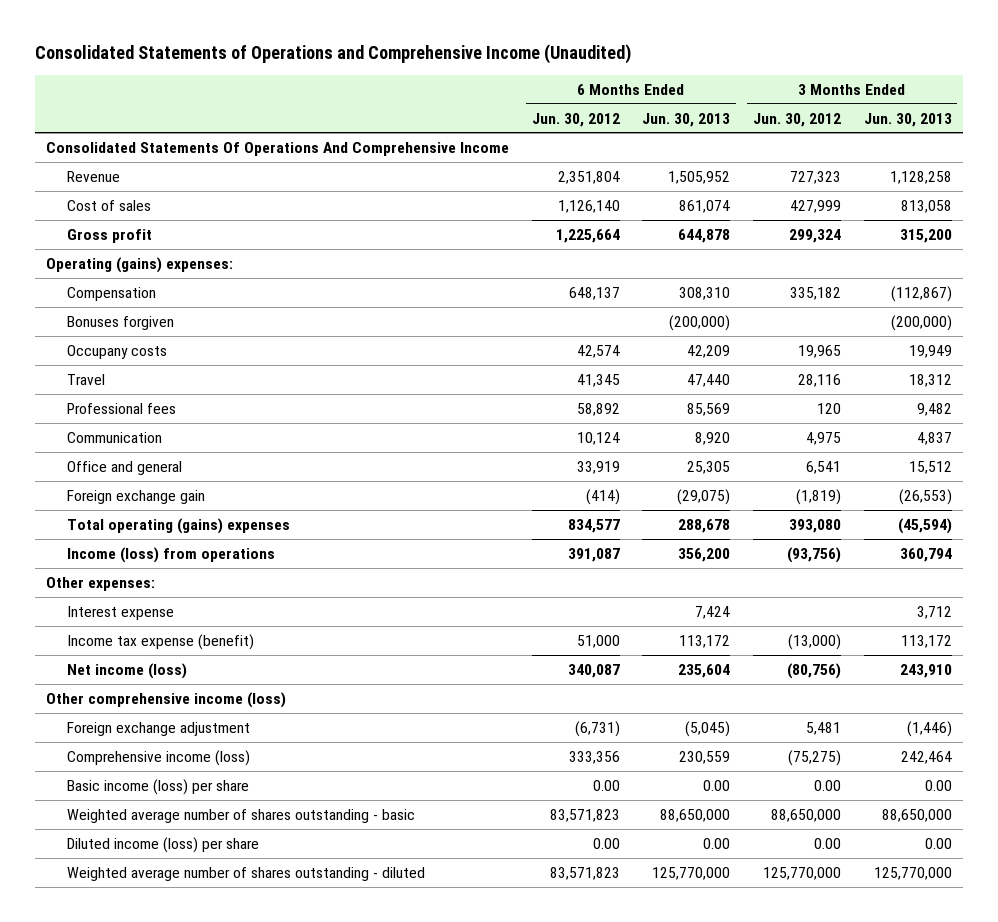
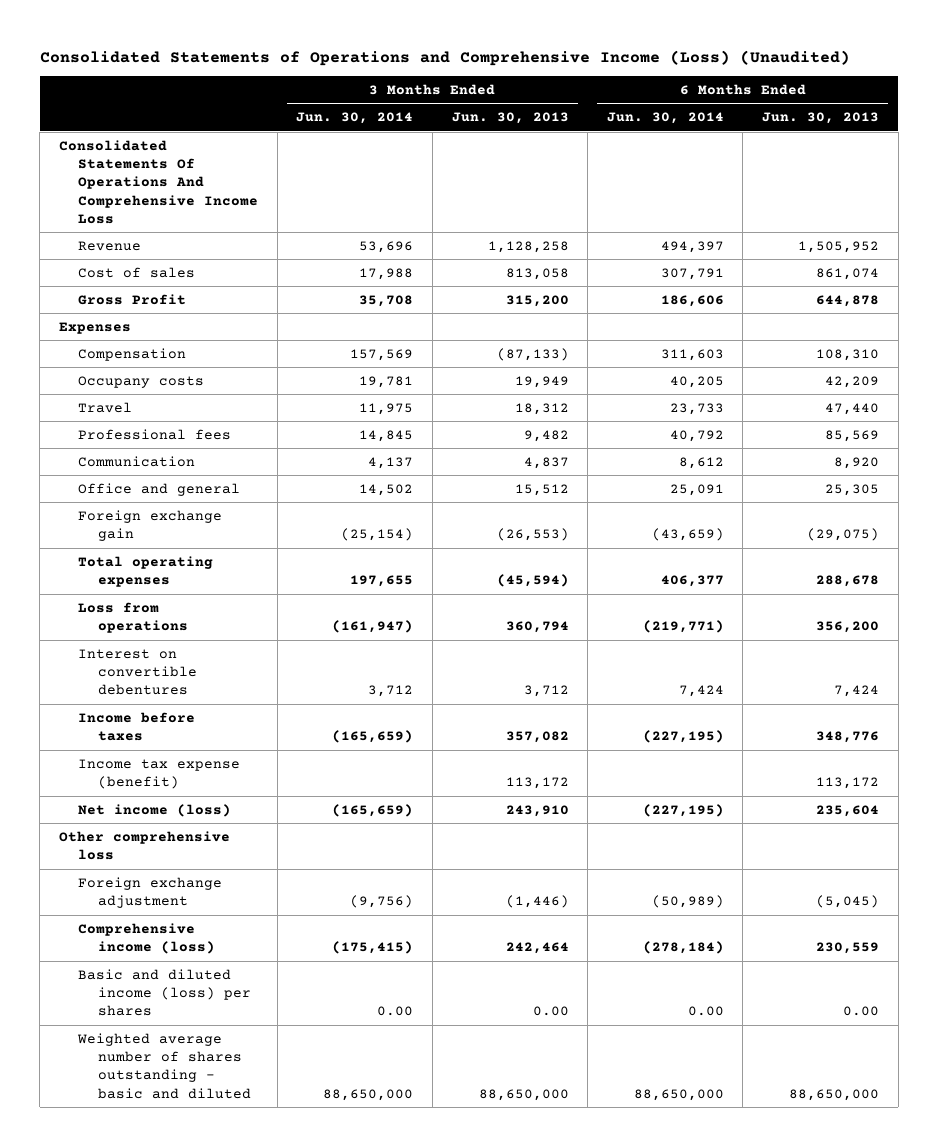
[35,44,632,65] Consolidated Statements of Operations and Comprehensive Income (Unaudited) -> [39,49,850,66] Consolidated Statements of Operations and Comprehensive Income (Loss) (Unaudited)
[531,112,620,127] Jun. 30, 2012 -> none
[752,112,841,127] Jun. 30, 2012 -> none
none -> [296,112,414,125] Jun. 30, 2014
none -> [606,112,724,125] Jun. 30, 2014
[46,141,510,156] Consolidated Statements Of Operations And Comprehensive Income -> [58,139,259,224] Consolidated Statements Of Operations And Comprehensive Income Loss
[66,315,174,330] Bonuses forgiven -> none
[66,228,152,243] Gross profit -> [78,293,187,305] Gross Profit
[46,256,234,273] Operating (gains) expenses: -> [58,321,131,334] Expenses
[679,286,731,300] 308,310 -> [815,348,879,361] 108,310
[890,285,952,302] (112,867) -> [496,347,569,361] (87,133)
[46,576,156,591] Other expenses: -> none
[66,517,290,534] Total operating (gains) expenses -> [78,555,214,588] Total operating expenses
[66,546,275,563] Income (loss) from operations -> [78,601,188,634] Loss from operations
[66,605,174,620] Interest expense -> [78,648,197,696] Interest on convertible debentures
none -> [78,711,196,742] Income before taxes
[46,691,287,708] Other comprehensive income (loss) -> [58,830,230,861] Other comprehensive loss
[66,836,259,853] Diluted income (loss) per share -> none
[66,866,425,881] Weighted average number of shares outstanding - diluted -> none
[66,778,249,795] Basic income (loss) per share -> [78,968,251,1017] Basic and diluted income (loss) per shares
[66,808,415,823] Weighted average number of shares outstanding - basic -> [77,1032,251,1099] Weighted average number of shares outstanding - basic and diluted

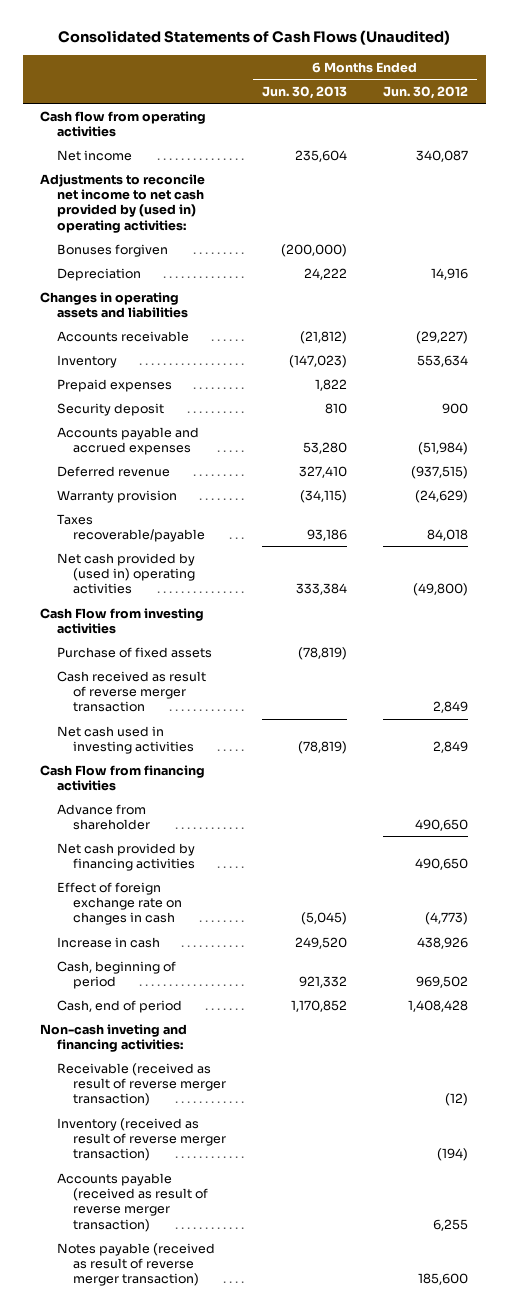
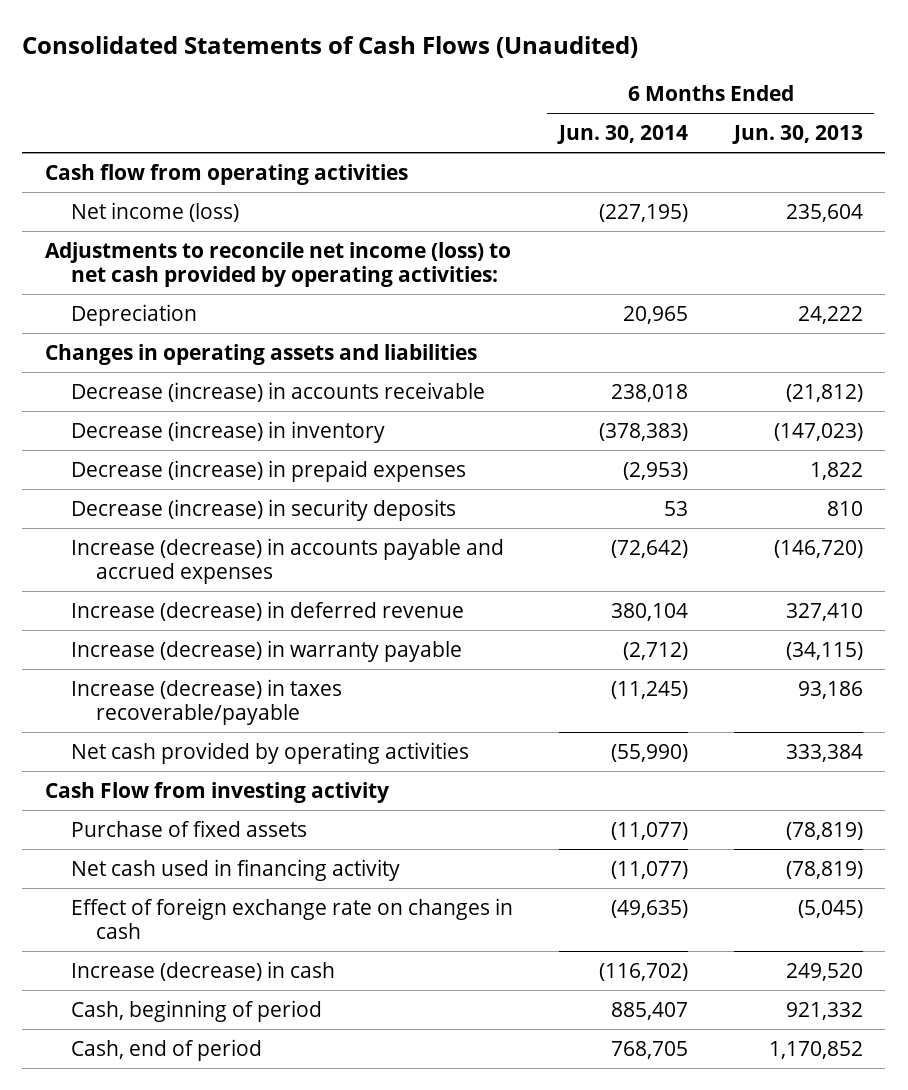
[382,85,468,99] Jun. 30, 2012 -> none
none -> [556,125,688,145] Jun. 30, 2014
[56,243,168,257] Bonuses forgiven -> none
[56,149,132,161] Net income -> [70,201,239,222] Net income (loss)
[40,173,206,233] Adjustments to reconcile net income to net cash provided by (used in) operating activities: -> [45,241,512,288] Adjustments to reconcile net income (loss) to net cash provided by operating activities:
[56,330,189,342] Accounts receivable -> [70,381,485,402] Decrease (increase) in accounts receivable
[56,354,117,368] Inventory -> [70,420,385,443] Decrease (increase) in inventory
[56,378,172,392] Prepaid expenses -> [70,459,466,482] Decrease (increase) in prepaid expenses
[56,402,164,416] Security deposit -> [70,498,456,521] Decrease (increase) in security deposits
[56,426,199,455] Accounts payable and accrued expenses -> [70,537,504,585] Increase (decrease) in accounts payable and accrued expenses
[302,441,347,454] 53,280 -> [773,539,863,558] (146,720)
[56,465,170,477] Deferred revenue -> [70,600,464,621] Increase (decrease) in deferred revenue
[56,489,177,503] Warranty provision -> [70,639,462,662] Increase (decrease) in warranty payable
[56,513,206,542] Taxes recoverable/payable -> [70,678,342,726] Increase (decrease) in taxes recoverable/payable
[56,552,196,595] Net cash provided by (used in) operating activities -> [70,741,469,764] Net cash provided by operating activities
[40,607,205,634] Cash Flow from investing activities -> [45,781,390,803] Cash Flow from investing activity
[56,670,206,713] Cash received as result of reverse merger transaction -> none
[40,764,206,791] Cash Flow from financing activities -> none
[56,803,151,830] Advance from shareholder -> none
[56,842,196,871] Net cash provided by financing activities -> none
[56,725,195,754] Net cash used in investing activities -> [70,858,400,881] Net cash used in financing activity
[56,936,160,948] Increase in cash -> [70,960,335,981] Increase (decrease) in cash
[40,1023,188,1052] Non-cash inveting and financing activities: -> none
[56,1062,227,1107] Receivable (received as result of reverse merger transaction) -> none
[56,1117,227,1162] Inventory (received as result of reverse merger transaction) -> none
[56,1172,209,1232] Accounts payable (received as result of reverse merger transaction) -> none
[56,1242,215,1287] Notes payable (received as result of reverse merger transaction) -> none

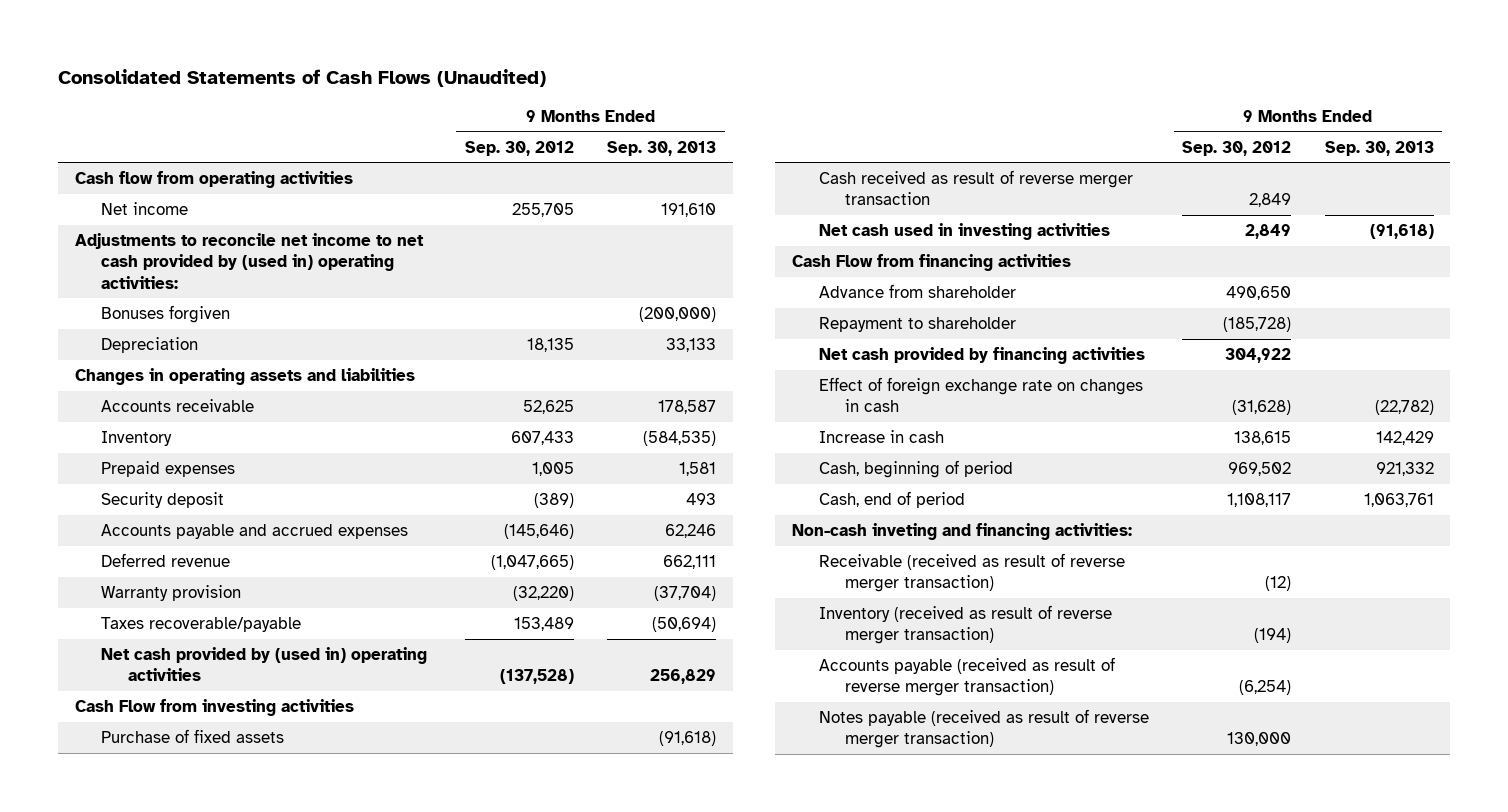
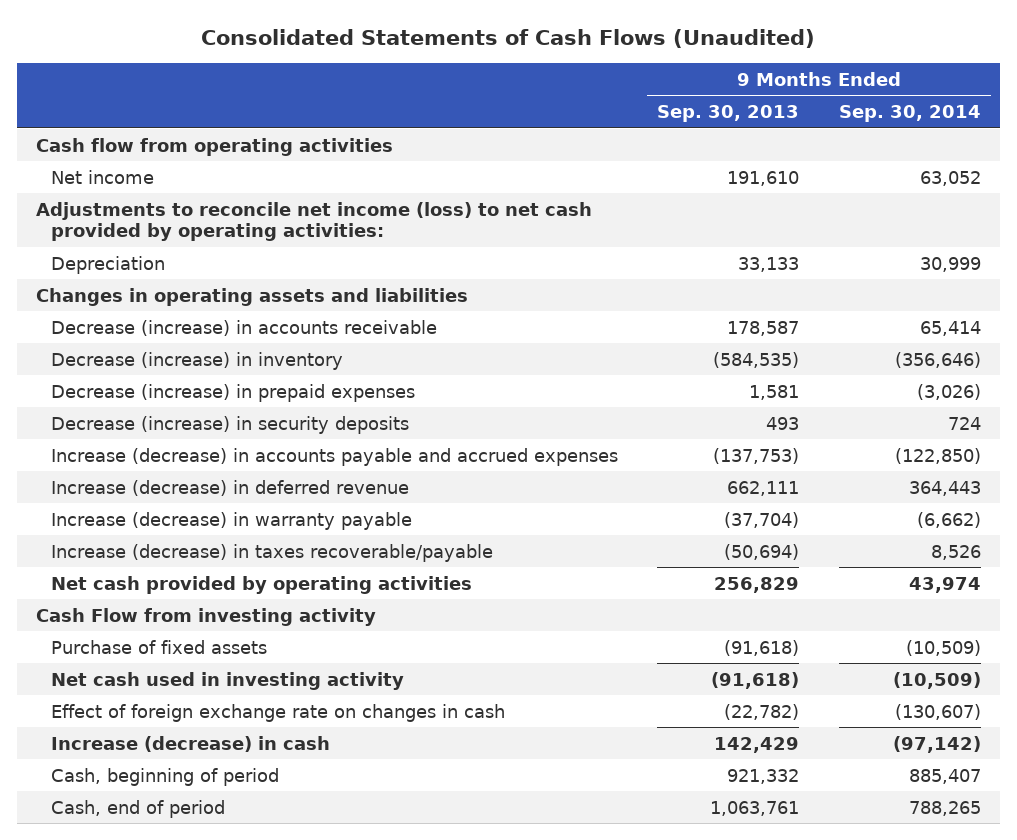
[464,140,574,156] Sep. 30, 2012 -> none
none -> [838,105,981,123] Sep. 30, 2014
[101,305,231,324] Bonuses forgiven -> none
[74,233,424,289] Adjustments to reconcile net income to net cash provided by (used in) operating activities: -> [36,201,593,242] Adjustments to reconcile net income (loss) to net cash provided by operating activities:
[101,399,255,413] Accounts receivable -> [50,319,437,336] Decrease (increase) in accounts receivable
[101,431,173,447] Inventory -> [50,351,343,370] Decrease (increase) in inventory
[101,461,236,478] Prepaid expenses -> [50,383,415,402] Decrease (increase) in prepaid expenses
[101,492,225,509] Security deposit -> [50,415,409,434] Decrease (increase) in security deposits
[101,524,409,540] Accounts payable and accrued expenses -> [50,447,618,466] Increase (decrease) in accounts payable and accrued expenses
[665,524,717,539] 62,246 -> [713,447,800,464] (137,753)
[101,553,231,568] Deferred revenue -> [50,479,409,496] Increase (decrease) in deferred revenue
[101,585,242,602] Warranty provision -> [50,511,412,530] Increase (decrease) in warranty payable
[101,617,302,633] Taxes recoverable/payable -> [50,543,493,562] Increase (decrease) in taxes recoverable/payable
[101,647,428,682] Net cash provided by (used in) operating activities -> [50,575,472,594] Net cash provided by operating activities
[74,699,354,717] Cash Flow from investing activities -> [36,607,377,626] Cash Flow from investing activity
[818,170,1133,206] Cash received as result of reverse merger transaction -> none
[792,254,1072,272] Cash Flow from financing activities -> none
[818,284,1016,299] Advance from shareholder -> none
[818,317,1016,333] Repayment to shareholder -> none
[818,347,1145,365] Net cash provided by financing activities -> none
[818,223,1110,241] Net cash used in investing activities -> [50,671,404,690] Net cash used in investing activity
[818,430,944,444] Increase in cash -> [50,735,330,752] Increase (decrease) in cash
[792,523,1133,541] Non-cash inveting and financing activities: -> none
[818,553,1125,593] Receivable (received as result of reverse merger transaction) -> none
[818,605,1112,645] Inventory (received as result of reverse merger transaction) -> none
[818,657,1115,697] Accounts payable (received as result of reverse merger transaction) -> none
[818,709,1149,749] Notes payable (received as result of reverse merger transaction) -> none

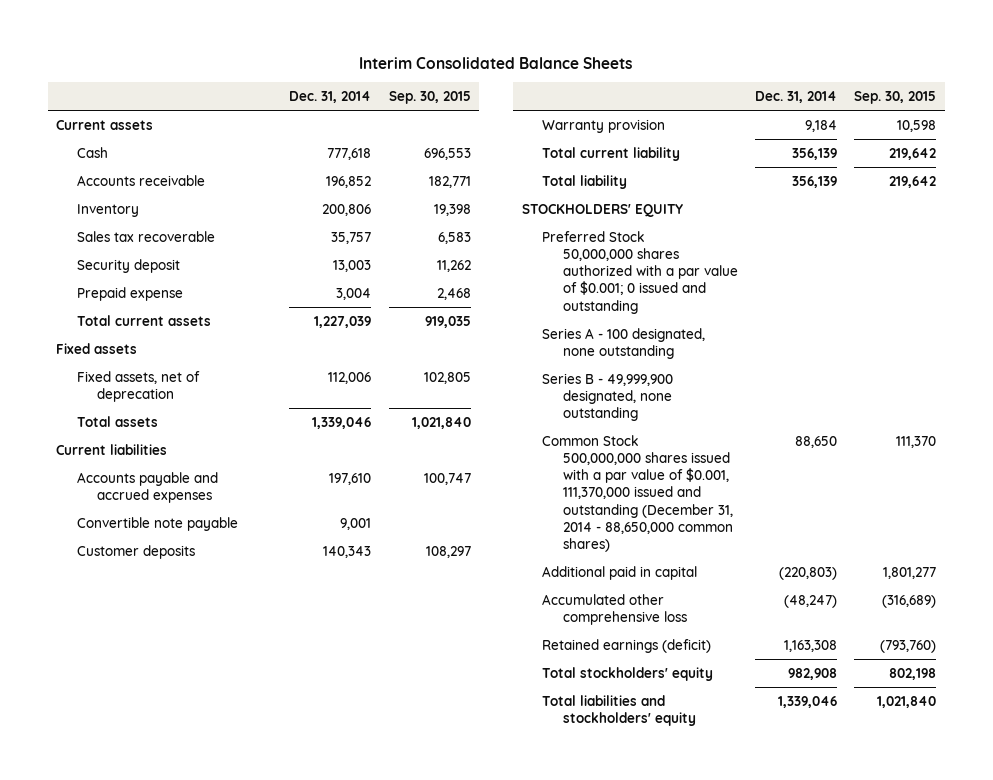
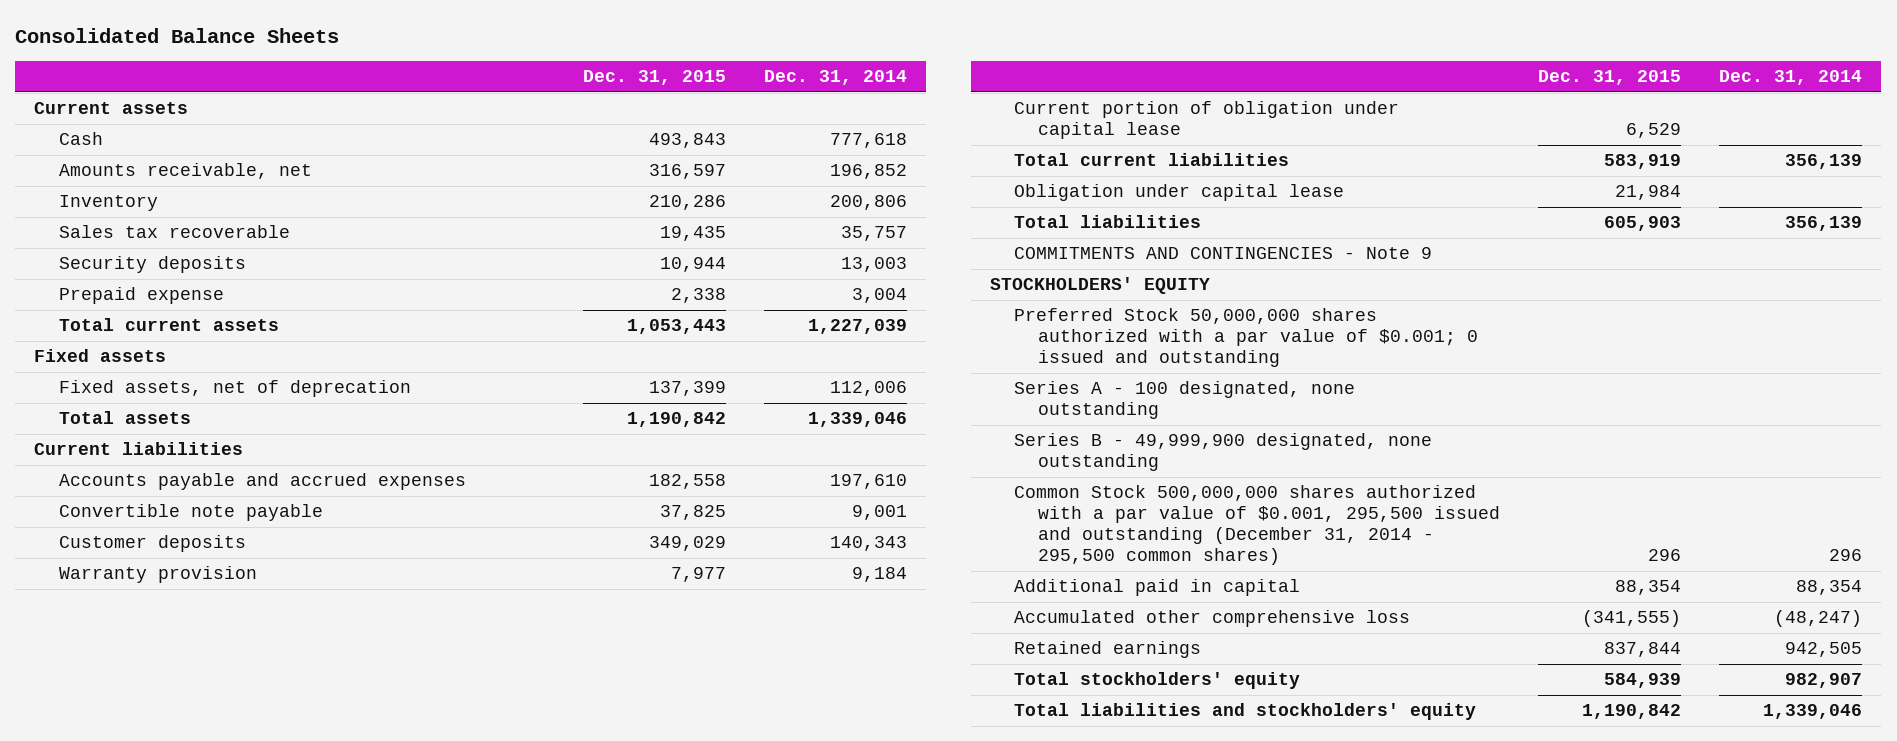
[359,56,633,69] Interim Consolidated Balance Sheets -> [15,27,340,43] Consolidated Balance Sheets
[388,91,471,105] Sep. 30, 2015 -> none
none -> [582,70,726,86] Dec. 31, 2015
[76,174,205,186] Accounts receivable -> [58,163,312,180] Amounts receivable, net
[76,258,180,273] Security deposit -> [58,256,246,274] Security deposits
none -> [1013,101,1399,140] Current portion of obligation under capital lease
[542,146,681,161] Total current liability -> [1013,153,1289,167] Total current liabilities
none -> [1013,184,1344,202] Obligation under capital lease
[542,174,628,189] Total liability -> [1013,215,1201,229] Total liabilities
none -> [1013,247,1432,260] COMMITMENTS AND CONTINGENCIES - Note 9
[542,434,733,553] Common Stock 500,000,000 shares issued with a par value of $0.001, 111,370,000 issued and outstanding (December 31, 2014 - 88,650,000 common shares) -> [1013,485,1501,565] Common Stock 500,000,000 shares authorized with a par value of $0.001, 295,500 issued and outstanding (December 31, 2014 - 295,500 common shares)
[795,435,838,448] 88,650 -> [1829,548,1863,561] 296
[779,566,838,580] (220,803) -> [1796,580,1863,596] 88,354
[542,638,712,653] Retained earnings (deficit) -> [1013,641,1201,659] Retained earnings
[784,639,838,652] 1,163,308 -> [1785,642,1863,658] 942,505
[788,667,838,680] 982,908 -> [1785,673,1863,689] 982,907

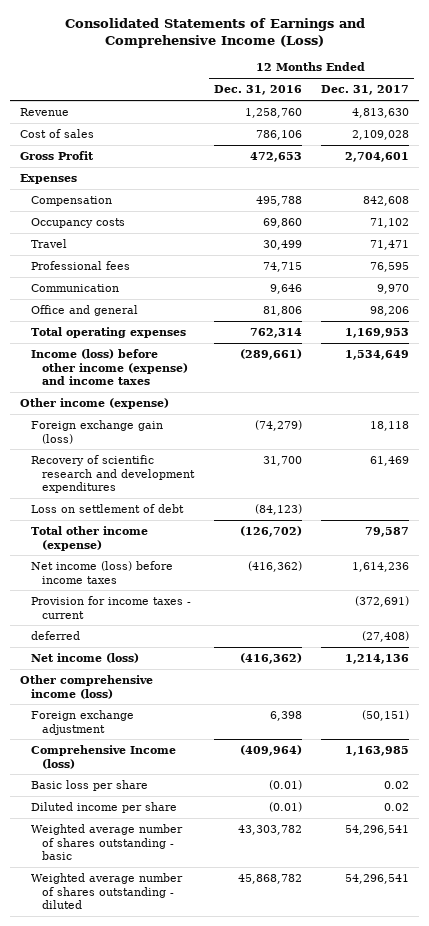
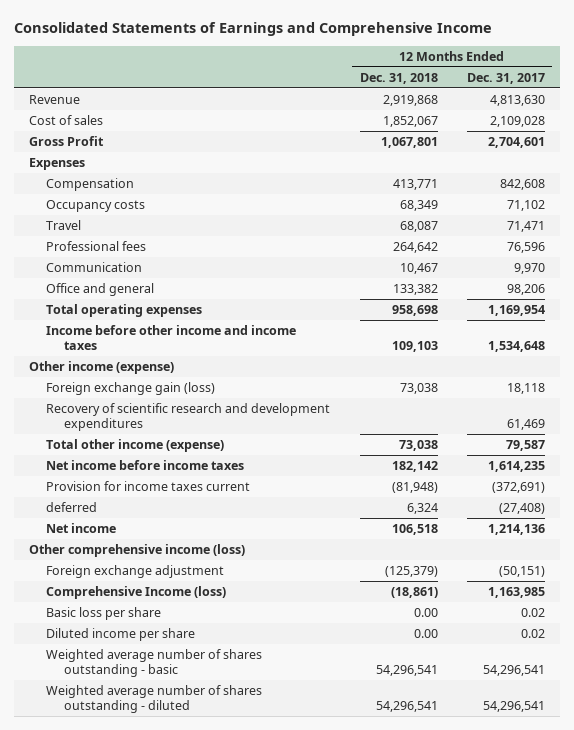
[64,17,365,49] Consolidated Statements of Earnings and Comprehensive Income (Loss) -> [13,22,492,37] Consolidated Statements of Earnings and Comprehensive Income
[213,85,302,96] Dec. 31, 2016 -> none
none -> [359,72,438,84] Dec. 31, 2018
[369,262,409,273] 76,595 -> [507,241,546,253] 76,596
[344,328,409,339] 1,169,953 -> [488,304,546,316] 1,169,954
[31,349,189,386] Income (loss) before other income (expense) and income taxes -> [46,324,297,351] Income before other income and income taxes
[344,350,409,361] 1,534,649 -> [488,341,546,353] 1,534,648
[31,504,185,514] Loss on settlement of debt -> none
[31,561,174,584] Net income (loss) before income taxes -> [46,459,245,470] Net income before income taxes
[351,562,409,573] 1,614,236 -> [488,460,546,472] 1,614,235
[31,596,192,619] Provision for income taxes - current -> [46,480,251,491] Provision for income taxes current
[31,653,140,664] Net income (loss) -> [46,522,117,533] Net income

